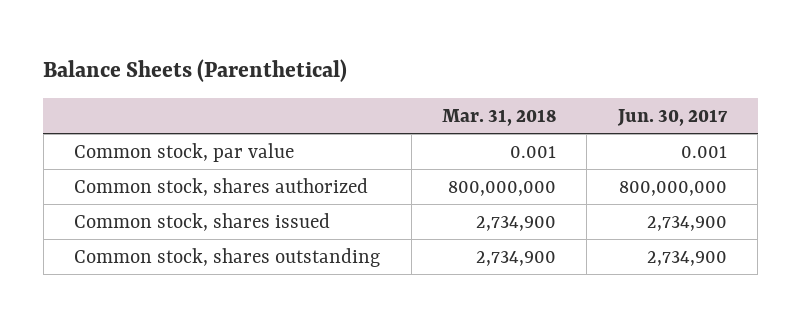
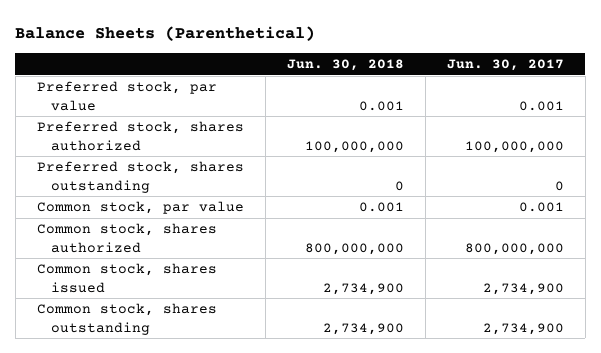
[441,108,556,126] Mar. 31, 2018 -> none
none -> [286,58,404,71] Jun. 30, 2018
none -> [36,81,217,111] Preferred stock, par value
none -> [36,121,244,151] Preferred stock, shares authorized
none -> [36,161,244,193] Preferred stock, shares outstanding

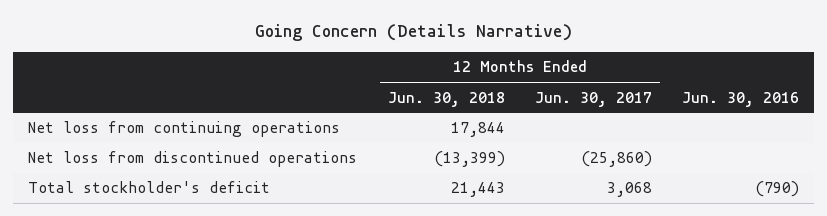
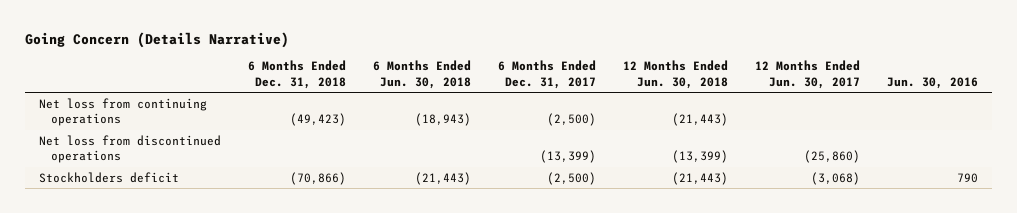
none -> [247,60,346,89] 6 Months Ended Dec. 31, 2018
none -> [372,60,471,89] 6 Months Ended Jun. 30, 2018
none -> [497,60,596,89] 6 Months Ended Dec. 31, 2017
[450,122,505,138] 17,844 -> [671,113,728,127] (21,443)
[28,181,271,194] Total stockholder's deficit -> [38,171,179,183] Stockholders deficit
[450,182,505,198] 21,443 -> [671,171,728,185] (21,443)
[606,182,652,198] 3,068 -> [810,171,860,185] (3,068)
[755,181,800,198] (790) -> [957,172,979,183] 790

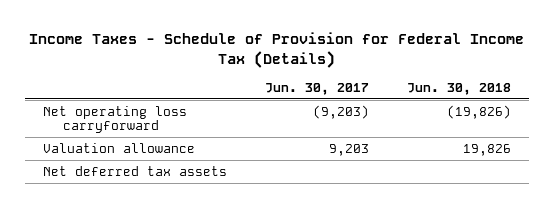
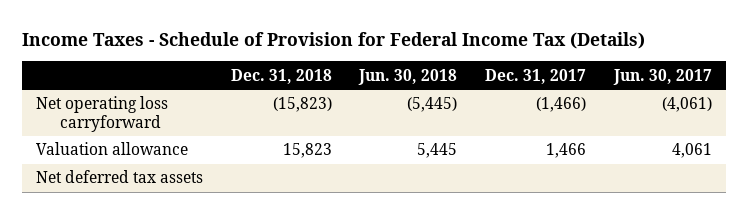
none -> [230,68,332,84] Dec. 31, 2018
none -> [485,68,587,84] Dec. 31, 2017
[313,104,370,119] (9,203) -> [661,97,712,113] (4,061)
[446,104,511,119] (19,826) -> [407,97,458,113] (5,445)
[329,143,370,156] 9,203 -> [671,143,712,159] 4,061
[462,143,511,156] 19,826 -> [417,143,458,159] 5,445

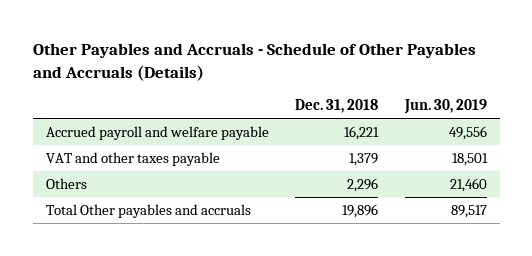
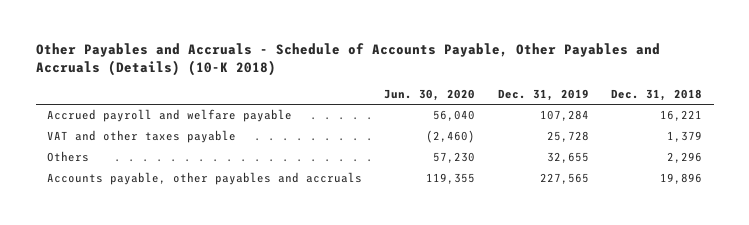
[32,43,476,81] Other Payables and Accruals - Schedule of Other Payables and Accruals (Details) -> [35,42,660,76] Other Payables and Accruals - Schedule of Accounts Payable, Other Payables and Accruals (Details) (10-K 2018)
[403,99,487,115] Jun. 30, 2019 -> none
none -> [384,89,476,102] Jun. 30, 2020
none -> [497,89,589,102] Dec. 31, 2019
[45,203,251,218] Total Other payables and accruals -> [46,172,362,186] Accounts payable, other payables and accruals

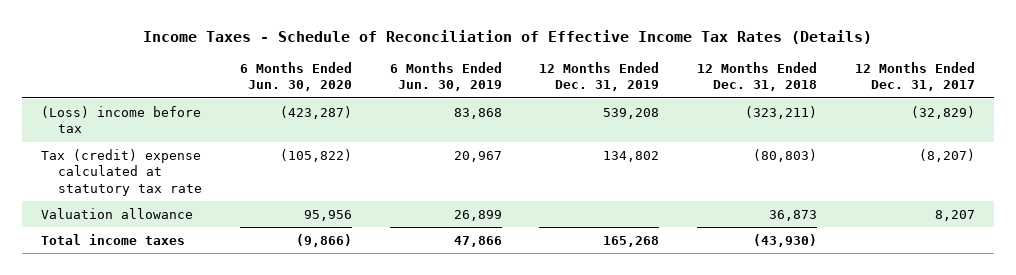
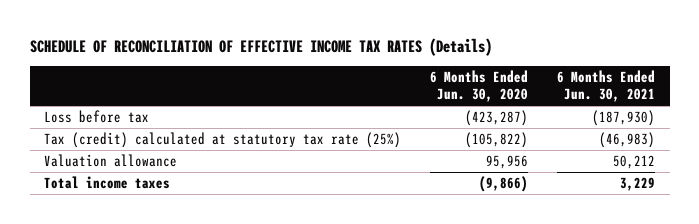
[143,29,873,44] Income Taxes - Schedule of Reconciliation of Effective Income Tax Rates (Details) -> [29,37,492,56] SCHEDULE OF RECONCILIATION OF EFFECTIVE INCOME TAX RATES (Details)
[389,61,502,92] 6 Months Ended Jun. 30, 2019 -> none
[539,61,660,92] 12 Months Ended Dec. 31, 2019 -> none
[697,61,818,92] 12 Months Ended Dec. 31, 2018 -> none
[855,61,976,92] 12 Months Ended Dec. 31, 2017 -> none
none -> [557,70,656,103] 6 Months Ended Jun. 30, 2021
[40,105,201,134] (Loss) income before tax -> [44,109,150,123] Loss before tax
[40,148,202,196] Tax (credit) expense calculated at statutory tax rate -> [44,131,402,148] Tax (credit) calculated at statutory tax rate (25%)

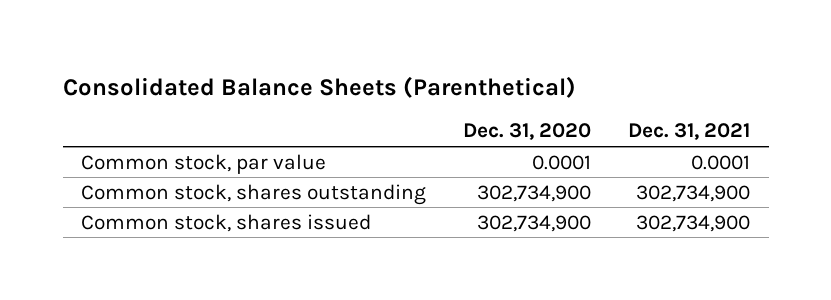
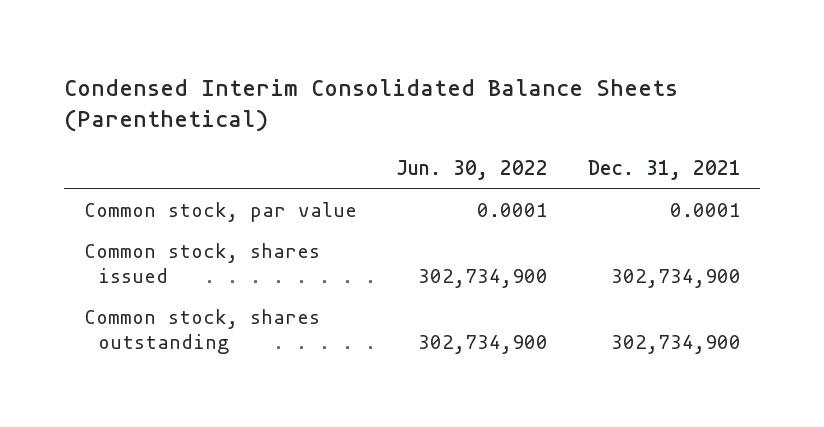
[62,75,576,98] Consolidated Balance Sheets (Parenthetical) -> [64,78,679,133] Condensed Interim Consolidated Balance Sheets (Parenthetical)
[463,123,592,141] Dec. 31, 2020 -> none
none -> [396,160,549,181] Jun. 30, 2022
[81,183,427,205] Common stock, shares outstanding -> [83,309,320,355] Common stock, shares outstanding

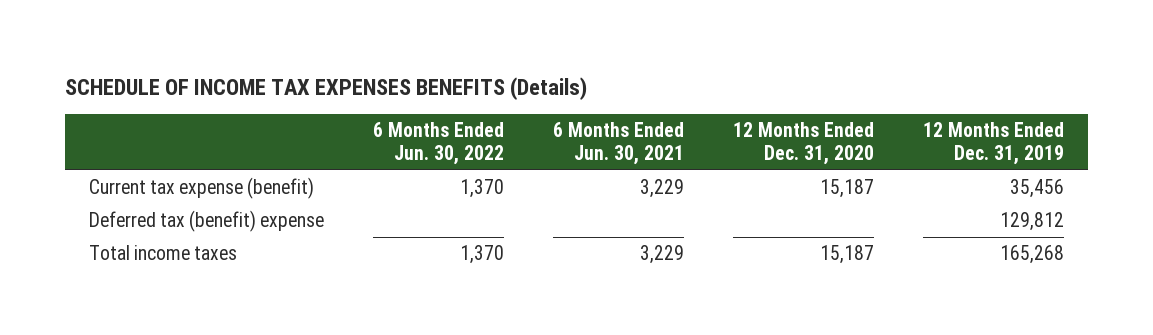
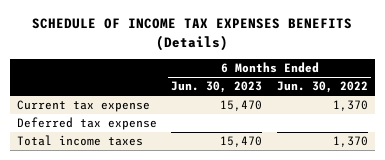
[553,122,685,166] 6 Months Ended Jun. 30, 2021 -> none
[732,122,874,166] 12 Months Ended Dec. 31, 2020 -> none
[922,122,1064,166] 12 Months Ended Dec. 31, 2019 -> none
none -> [171,81,263,94] Jun. 30, 2023
[89,177,315,200] Current tax expense (benefit) -> [17,100,151,113] Current tax expense
[89,210,325,233] Deferred tax (benefit) expense -> [17,117,158,131] Deferred tax expense

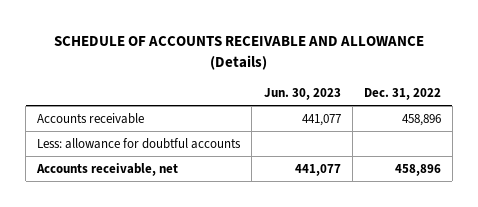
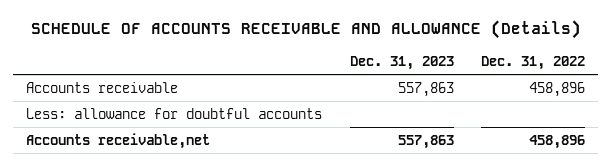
[263,88,341,101] Jun. 30, 2023 -> none
none -> [349,55,454,70] Dec. 31, 2023
[36,163,179,177] Accounts receivable, net -> [26,132,211,149] Accounts receivable,net

